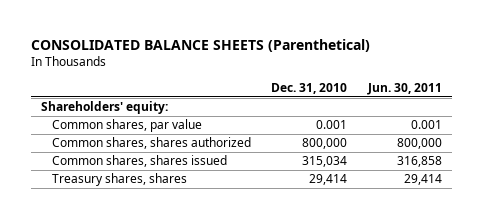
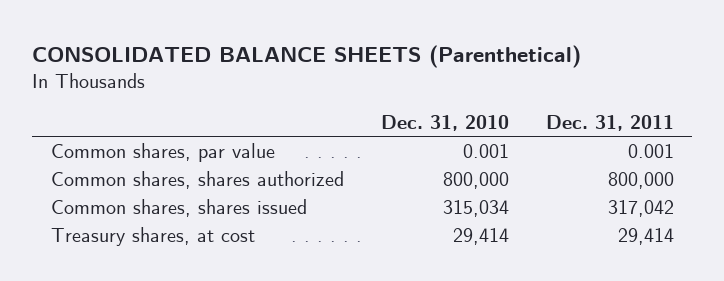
[366,82,442,95] Jun. 30, 2011 -> none
none -> [545,114,674,131] Dec. 31, 2011
[41,101,169,115] Shareholders' equity: -> none
[51,173,187,187] Treasury shares, shares -> [50,226,255,246] Treasury shares, at cost

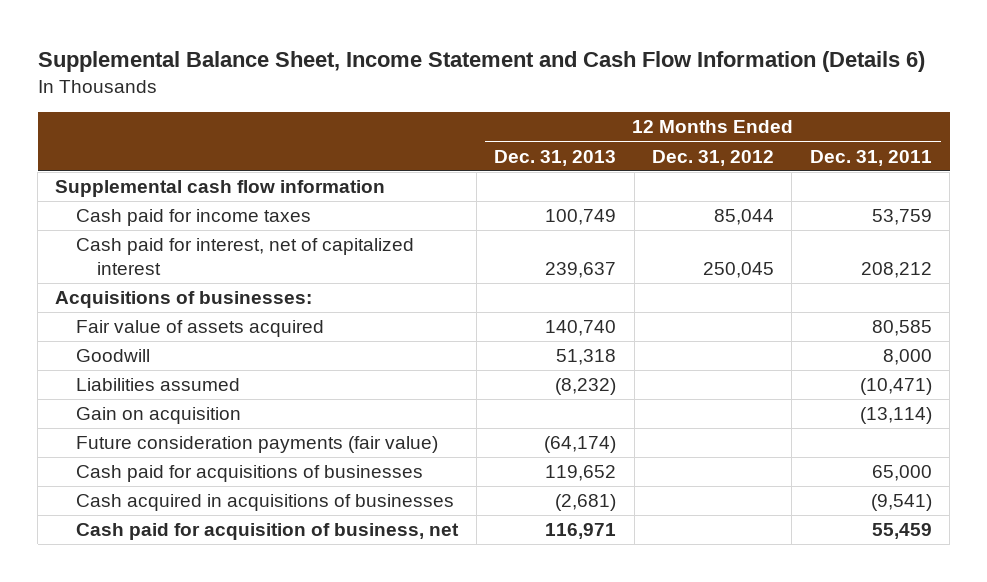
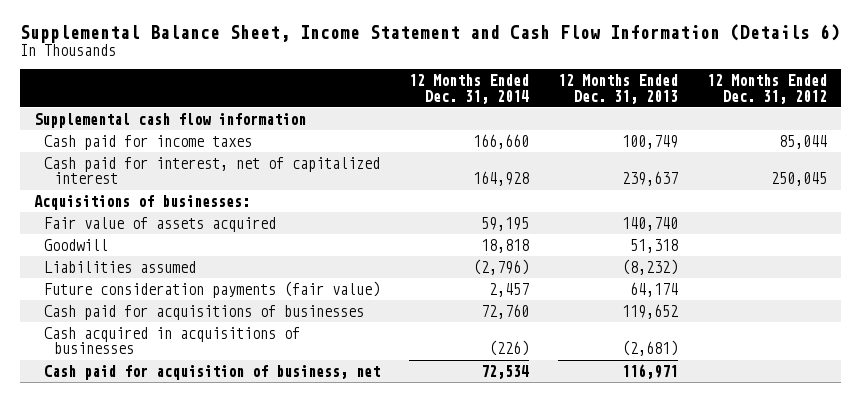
[809,149,932,166] Dec. 31, 2011 -> none
none -> [408,73,529,104] 12 Months Ended Dec. 31, 2014
[76,407,242,425] Gain on acquisition -> none
[544,436,617,454] (64,174) -> [629,281,678,297] 64,174

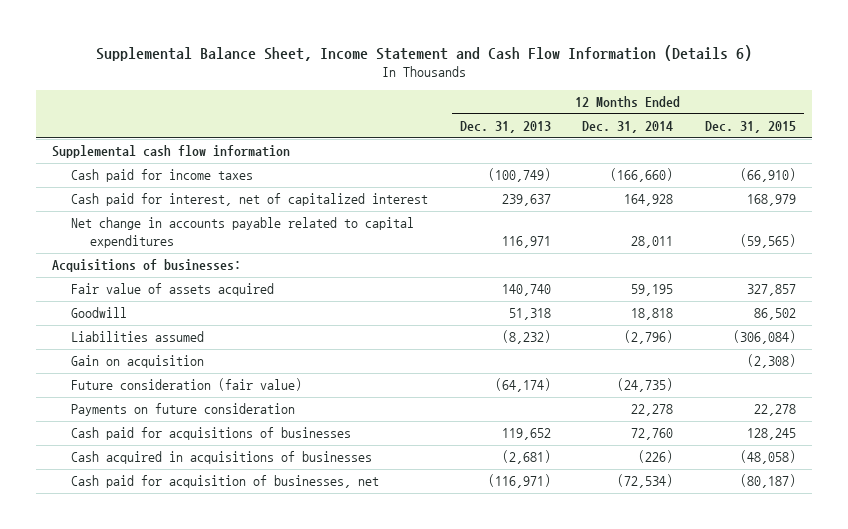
[706,73,827,104] 12 Months Ended Dec. 31, 2012 -> none
none -> [705,121,797,134] Dec. 31, 2015
[472,133,529,149] 166,660 -> [610,168,674,183] (166,660)
[621,134,678,149] 100,749 -> [487,168,551,183] (100,749)
none -> [71,217,415,249] Net change in accounts payable related to capital expenditures
none -> [71,355,205,369] Gain on acquisition
[43,280,380,298] Future consideration payments (fair value) -> [71,378,303,392] Future consideration (fair value)
[488,282,529,297] 2,457 -> [617,378,674,393] (24,735)
[629,281,678,297] 64,174 -> [494,378,551,393] (64,174)
none -> [71,403,296,417] Payments on future consideration
[43,364,380,380] Cash paid for acquisition of business, net -> [71,475,380,489] Cash paid for acquisition of businesses, net
[480,364,529,379] 72,534 -> [617,474,674,489] (72,534)
[621,363,678,379] 116,971 -> [487,474,551,489] (116,971)

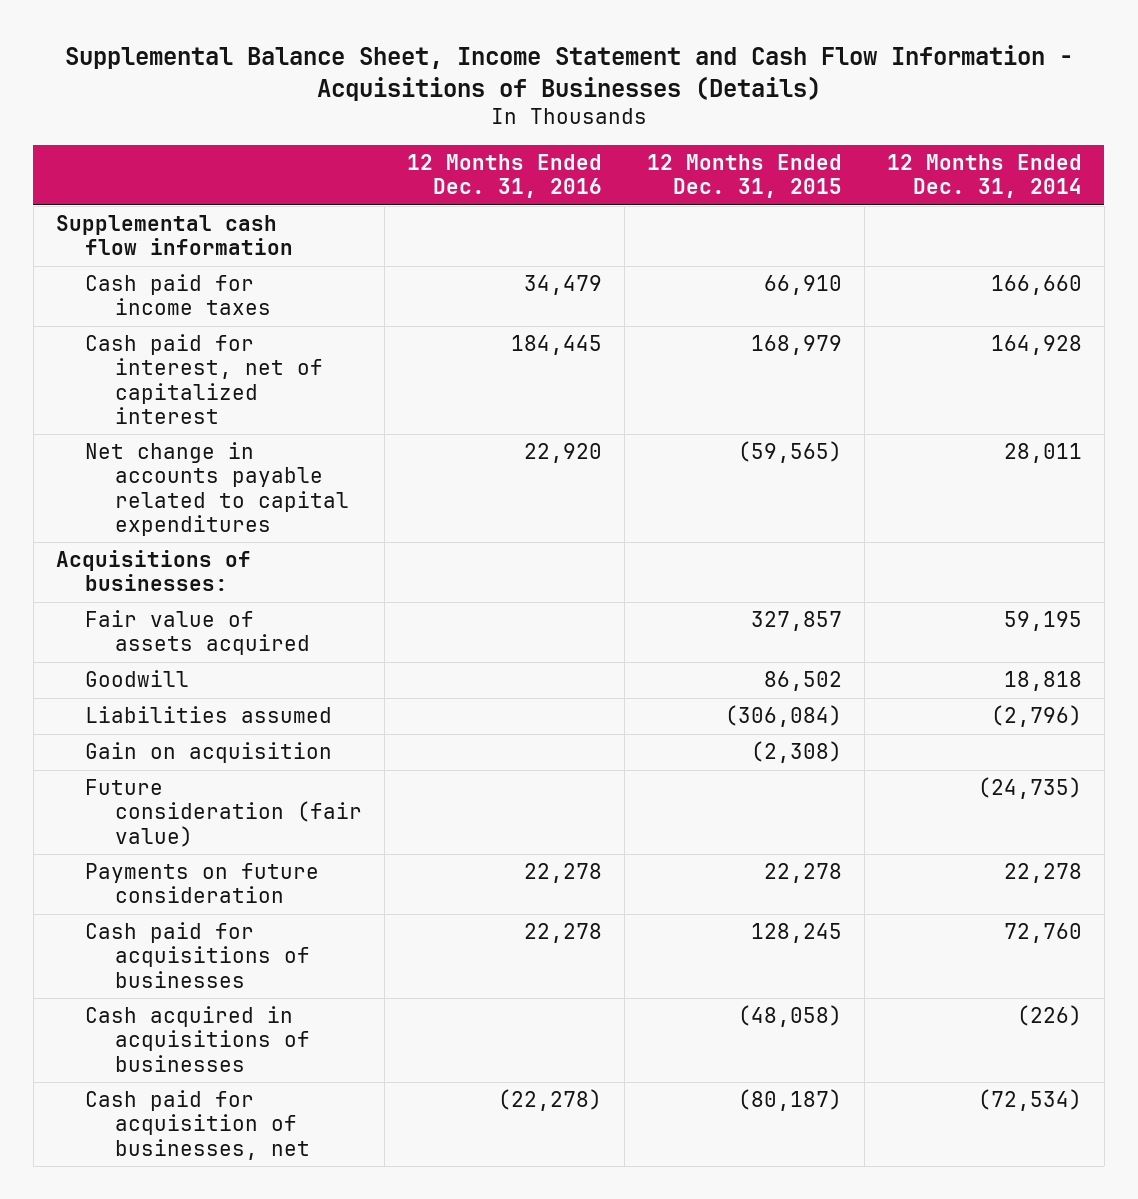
[96,44,753,61] Supplemental Balance Sheet, Income Statement and Cash Flow Information (Details 6) -> [64,45,1073,101] Supplemental Balance Sheet, Income Statement and Cash Flow Information - Acquisitions of Businesses (Details)
[459,121,551,134] Dec. 31, 2013 -> none
none -> [407,154,603,199] 12 Months Ended Dec. 31, 2016
[610,168,674,183] (166,660) -> [990,275,1082,296] 166,660
[740,168,797,183] (66,910) -> [763,275,842,296] 66,910

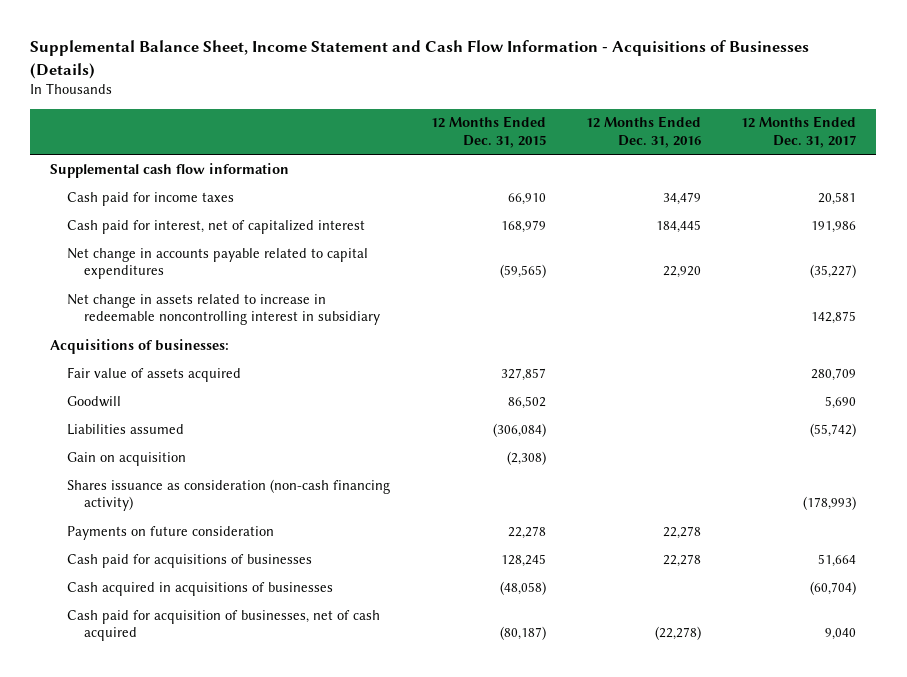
[886,154,1082,199] 12 Months Ended Dec. 31, 2014 -> none
none -> [741,116,857,148] 12 Months Ended Dec. 31, 2017
none -> [67,293,381,326] Net change in assets related to increase in redeemable noncontrolling interest in subsidiary
[85,779,363,847] Future consideration (fair value) -> none
none -> [67,478,391,512] Shares issuance as consideration (non-cash financing activity)
[85,1090,311,1160] Cash paid for acquisition of businesses, net -> [67,609,381,642] Cash paid for acquisition of businesses, net of cash acquired

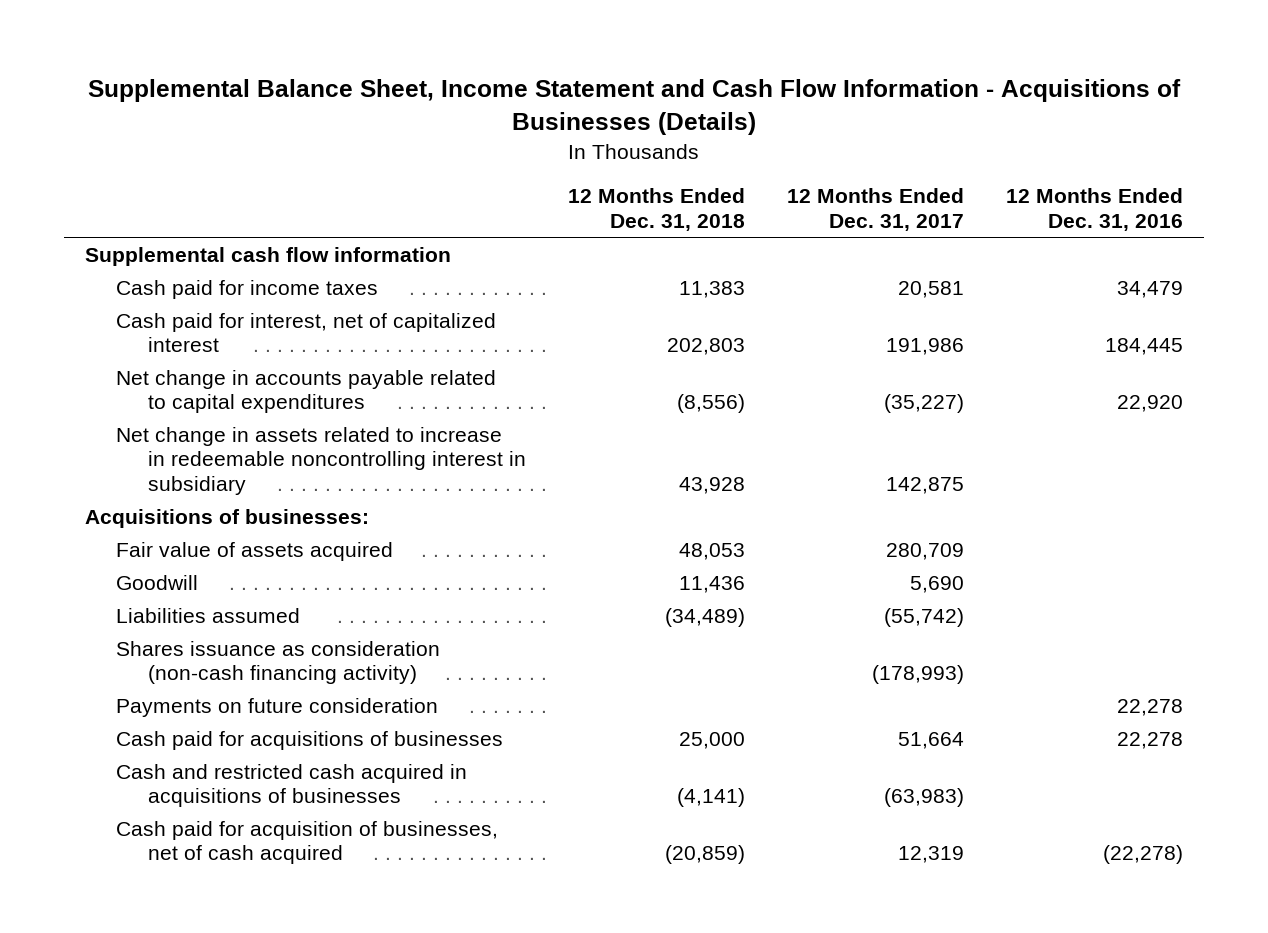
[430,116,546,148] 12 Months Ended Dec. 31, 2015 -> none
none -> [567,188,745,232] 12 Months Ended Dec. 31, 2018
[67,451,187,466] Gain on acquisition -> none
[67,581,334,596] Cash acquired in acquisitions of businesses -> [116,763,468,808] Cash and restricted cash acquired in acquisitions of businesses
[810,580,857,595] (60,704) -> [883,788,964,808] (63,983)
[825,628,857,641] 9,040 -> [897,846,964,864] 12,319

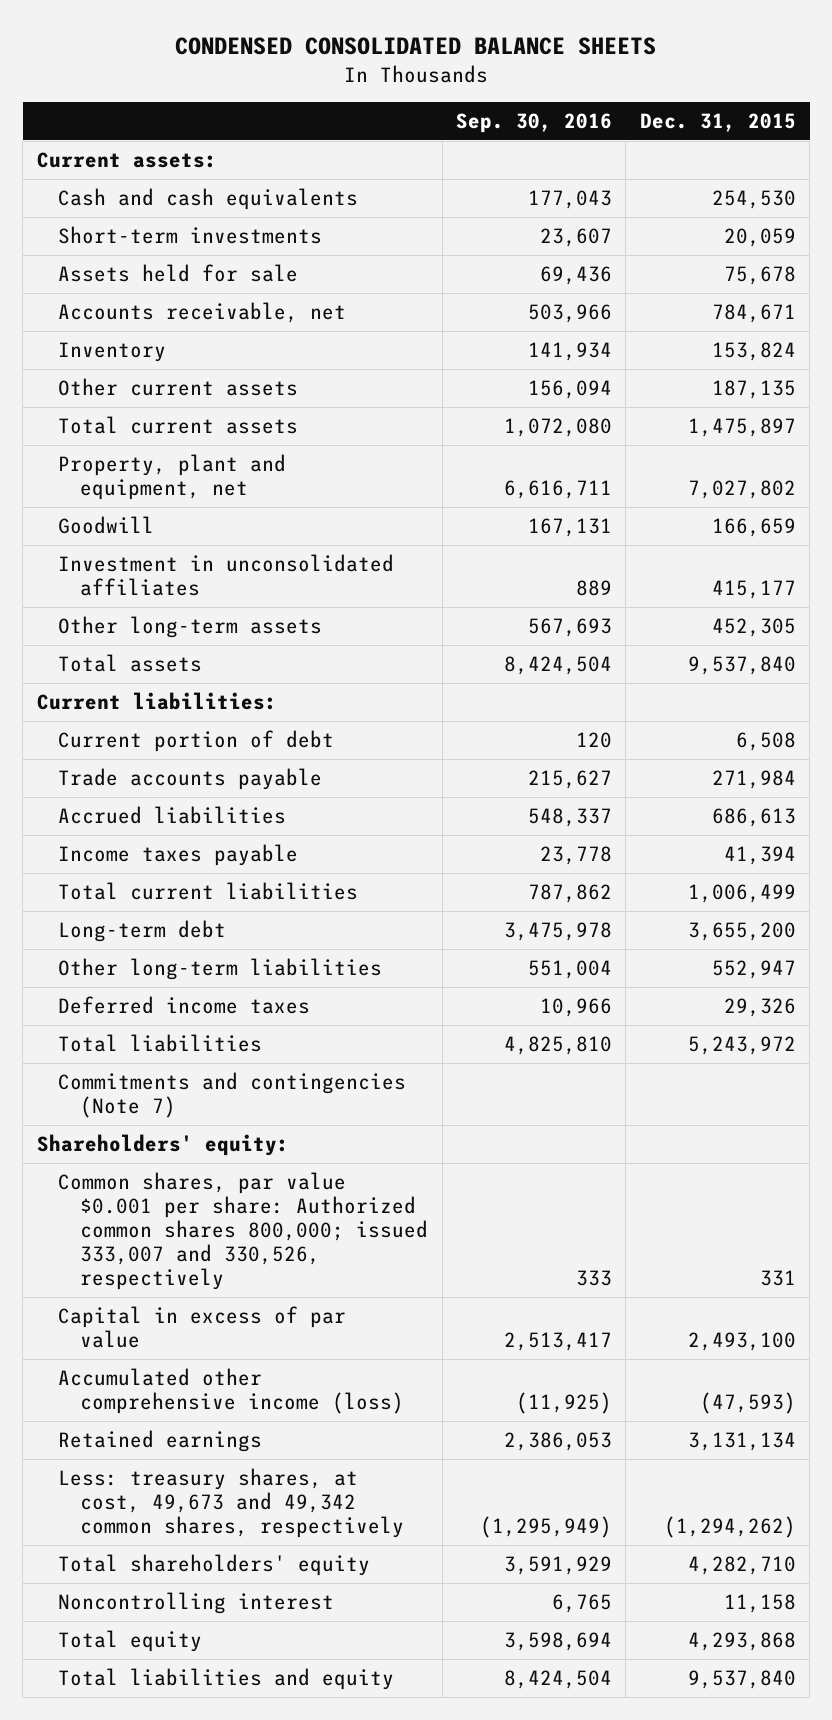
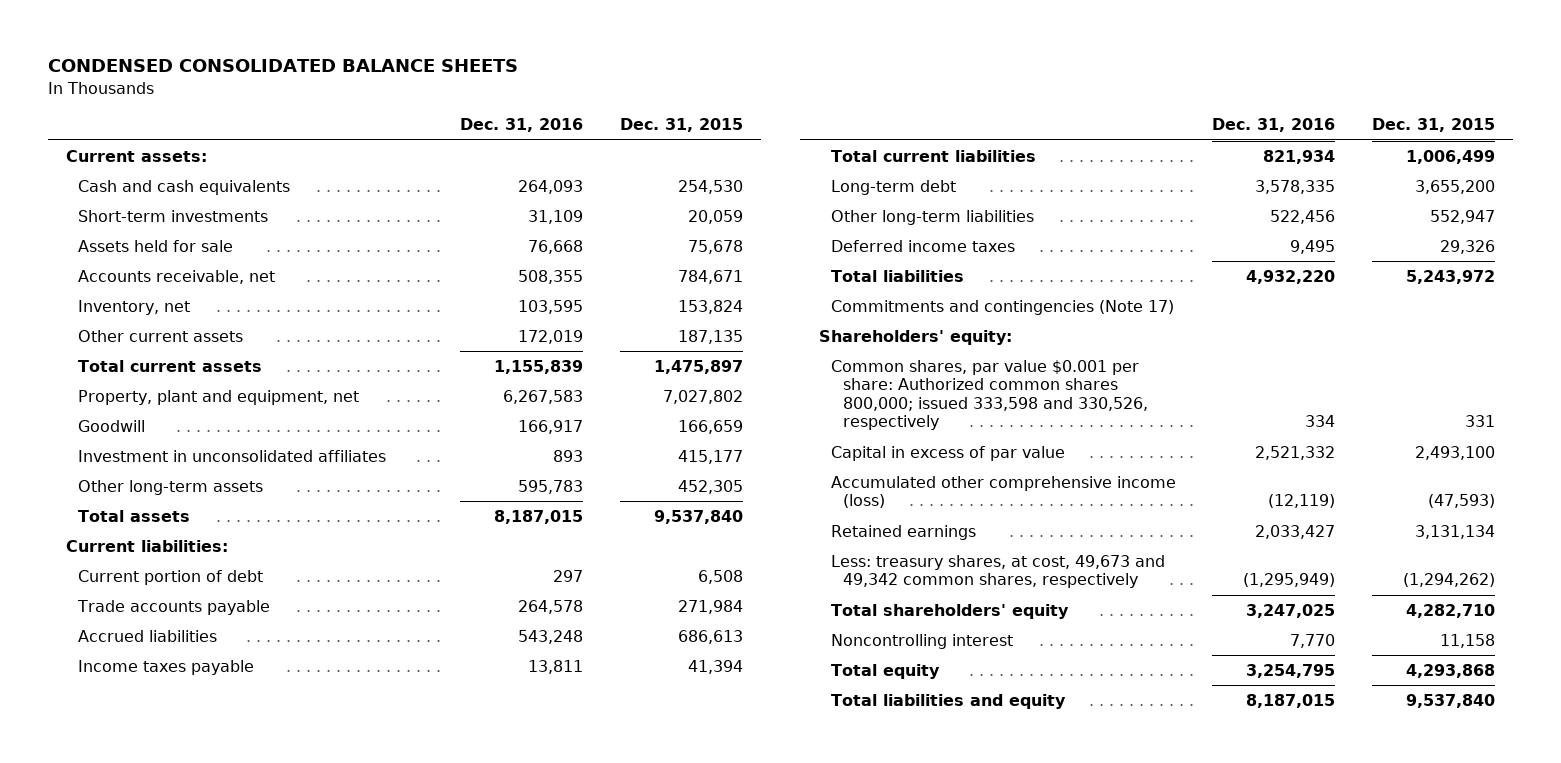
[456,112,613,133] Sep. 30, 2016 -> none
none -> [459,118,583,133] Dec. 31, 2016
[58,342,167,363] Inventory -> [78,299,191,315] Inventory, net
[58,1072,407,1118] Commitments and contingencies (Note 7) -> [830,299,1174,315] Commitments and contingencies (Note 17)
[58,1172,429,1290] Common shares, par value $0.001 per share: Authorized common shares 800,000; issued 333,007 and 330,526, respectively -> [830,359,1148,431] Common shares, par value $0.001 per share: Authorized common shares 800,000; issued 333,598 and 330,526, respectively

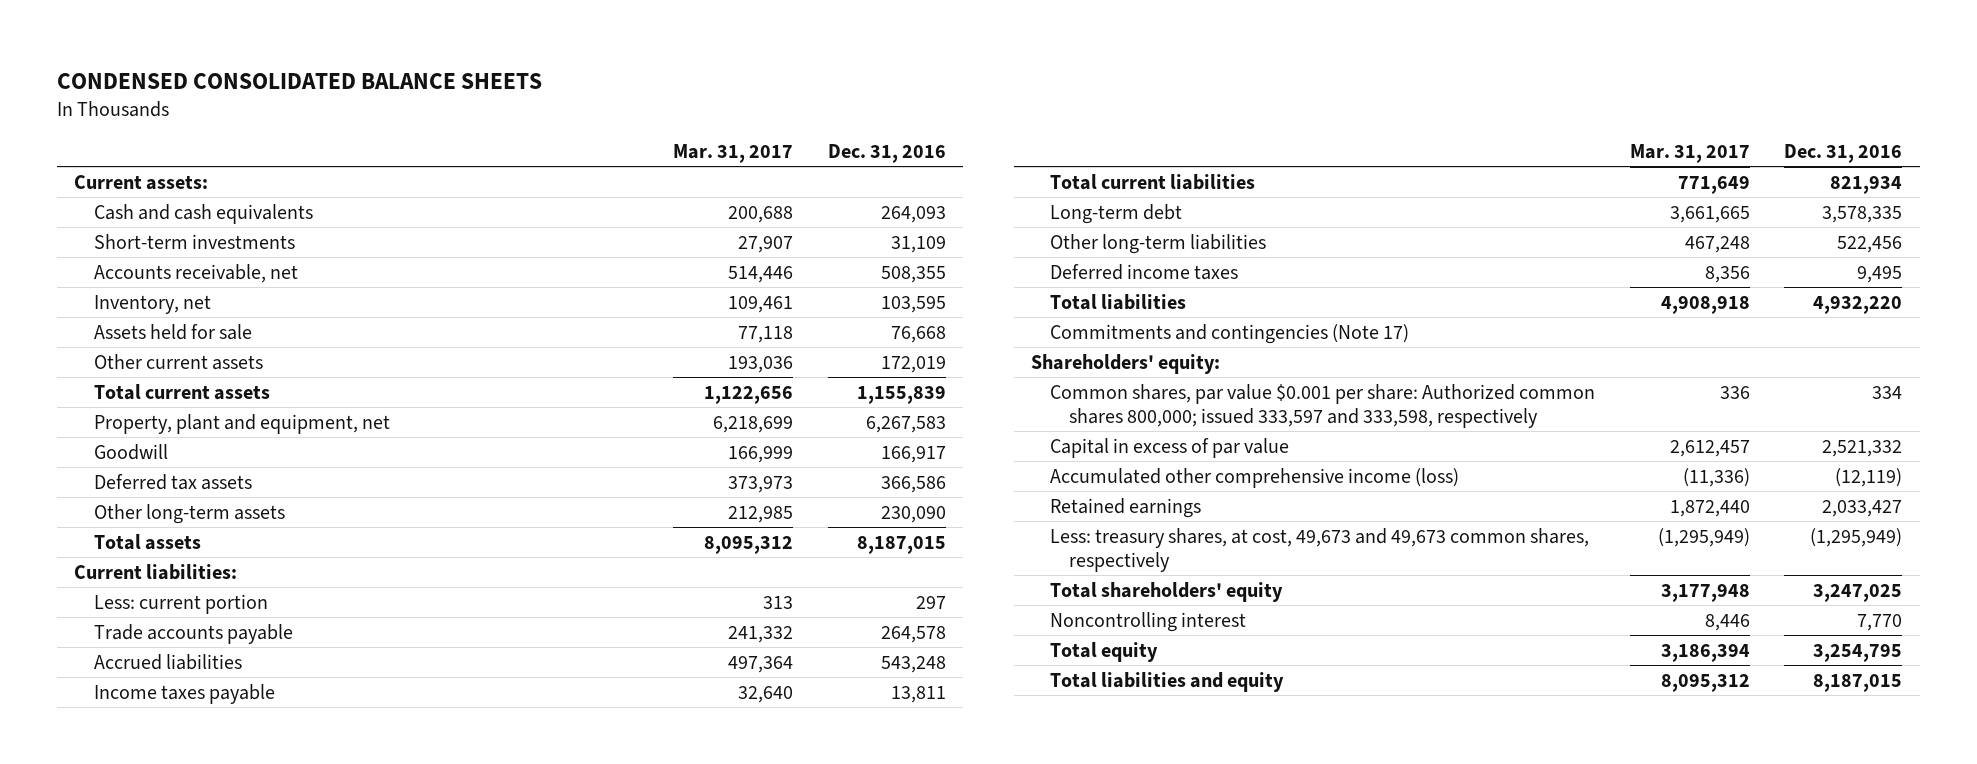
[619,118,743,133] Dec. 31, 2015 -> none
none -> [673,143,794,163] Mar. 31, 2017
[78,239,234,252] Assets held for sale -> [93,323,252,340] Assets held for sale
[78,449,387,462] Investment in unconsolidated affiliates -> none
none -> [93,473,252,490] Deferred tax assets
[517,479,583,494] 595,783 -> [880,505,946,523] 230,090
[78,569,264,585] Current portion of debt -> [93,593,268,614] Less: current portion
[830,359,1148,431] Common shares, par value $0.001 per share: Authorized common shares 800,000; issued 333,598 and 330,526, respectively -> [1050,383,1596,428] Common shares, par value $0.001 per share: Authorized common shares 800,000; issued 333,597 and 333,598, respectively
[830,554,1165,589] Less: treasury shares, at cost, 49,673 and 49,342 common shares, respectively -> [1050,527,1590,572] Less: treasury shares, at cost, 49,673 and 49,673 common shares, respectively

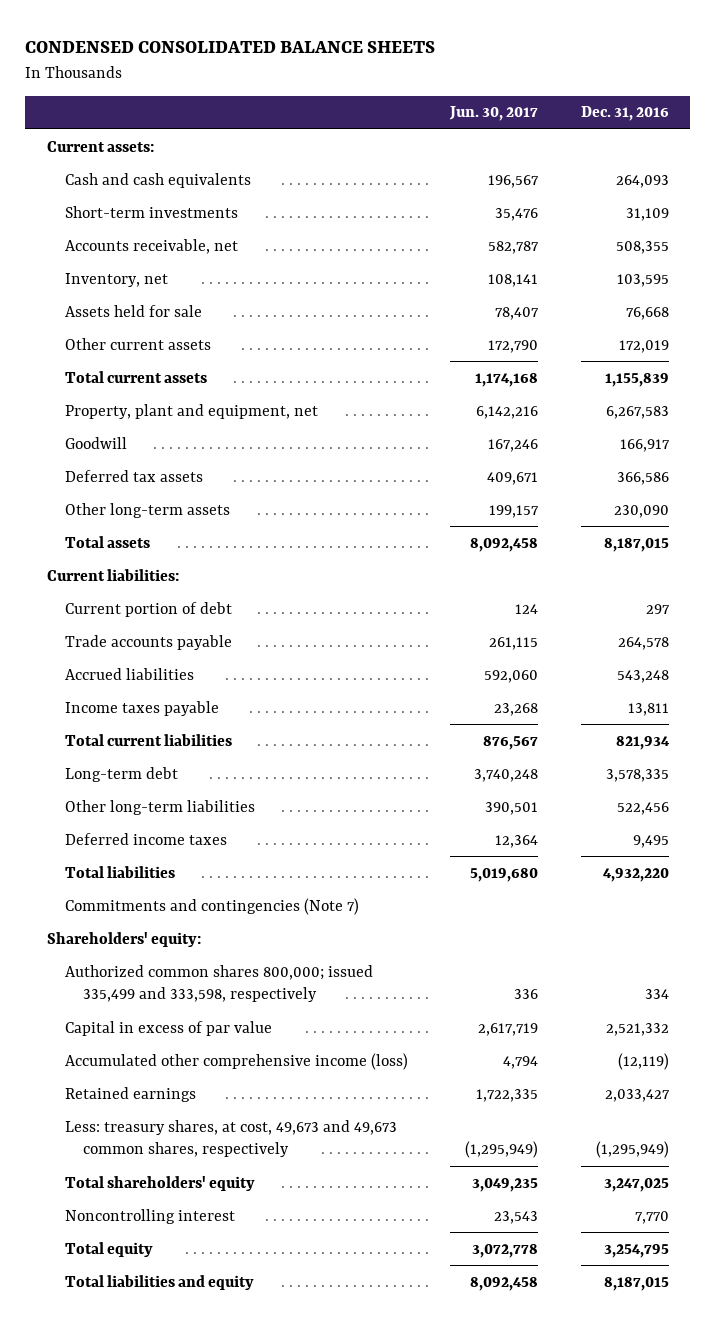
[673,143,794,163] Mar. 31, 2017 -> none
none -> [449,106,539,122] Jun. 30, 2017
[93,593,268,614] Less: current portion -> [64,601,232,617] Current portion of debt
[1050,323,1410,344] Commitments and contingencies (Note 17) -> [64,897,359,915] Commitments and contingencies (Note 7)
[1050,383,1596,428] Common shares, par value $0.001 per share: Authorized common shares 800,000; issued 333,597 and 333,598, respectively -> [64,964,373,1003] Authorized common shares 800,000; issued 335,499 and 333,598, respectively

